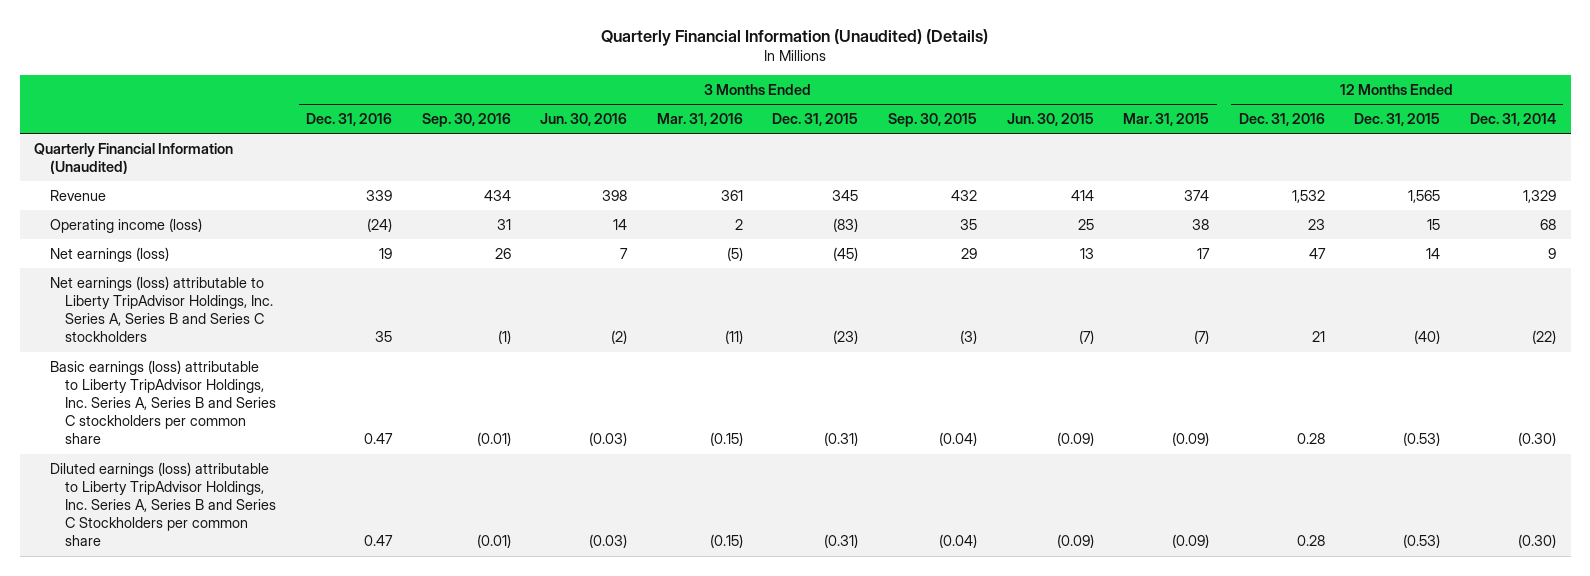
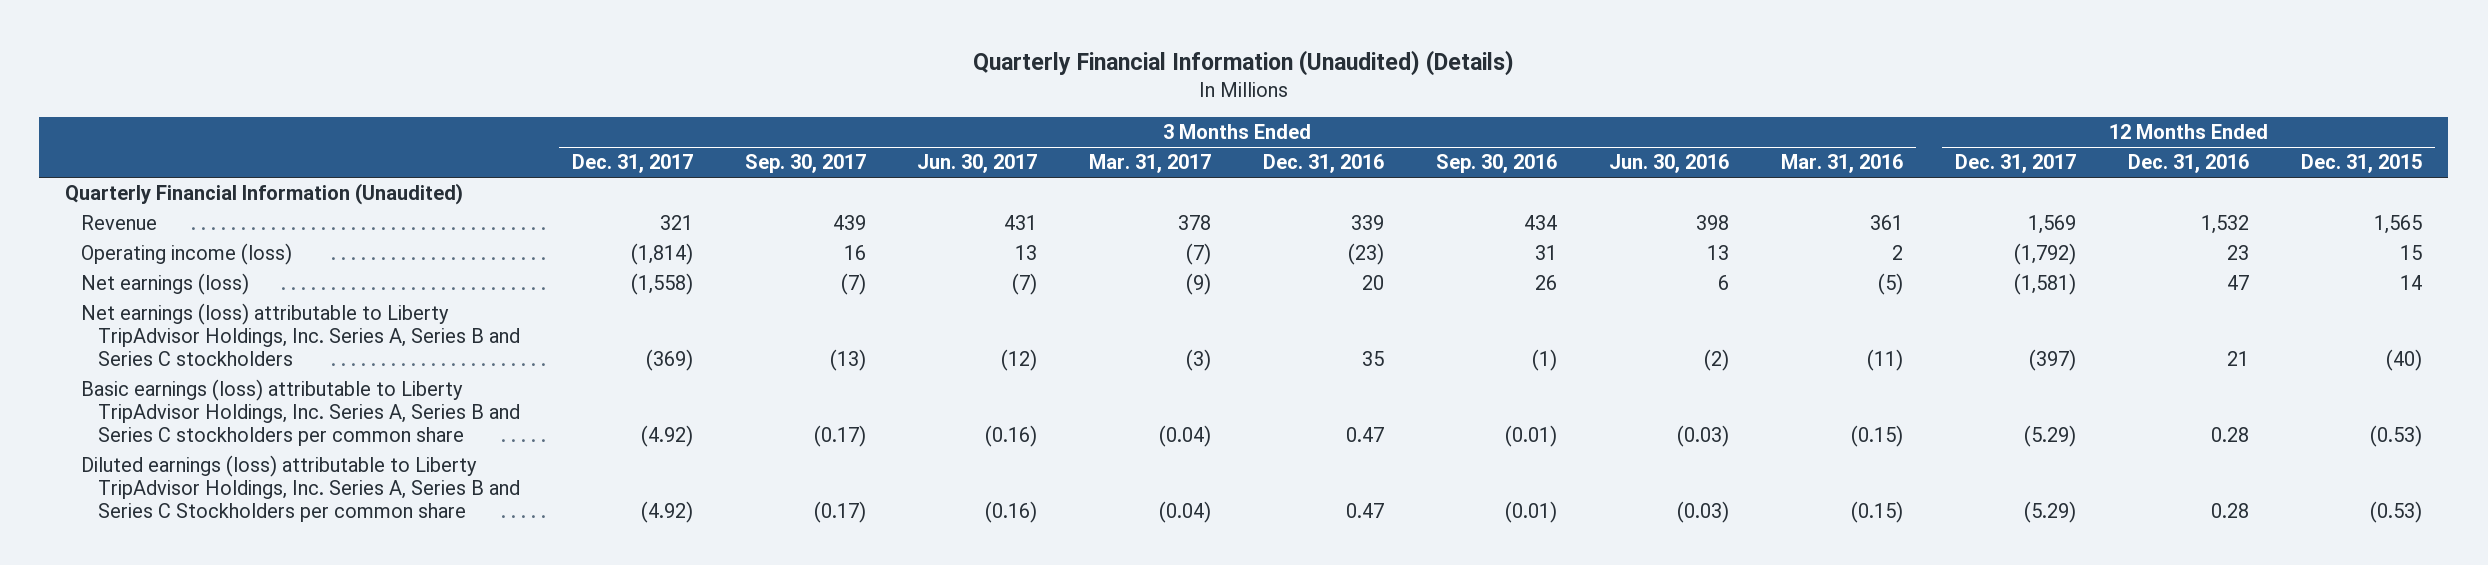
[772,113,859,127] Dec. 31, 2015 -> none
[887,113,977,128] Sep. 30, 2015 -> none
[1006,113,1094,127] Jun. 30, 2015 -> none
[1123,113,1210,127] Mar. 31, 2015 -> none
[1470,113,1557,127] Dec. 31, 2014 -> none
none -> [571,154,693,174] Dec. 31, 2017
none -> [744,154,866,174] Sep. 30, 2017
none -> [917,154,1038,174] Jun. 30, 2017
none -> [1089,154,1212,174] Mar. 31, 2017
none -> [1955,154,2077,174] Dec. 31, 2017
[366,217,392,232] (24) -> [1348,243,1385,266] (23)
[613,218,628,230] 14 -> [1707,245,1730,261] 13
[378,247,392,259] 19 -> [1362,275,1385,291] 20
[620,247,629,259] 7 -> [1718,275,1730,291] 6

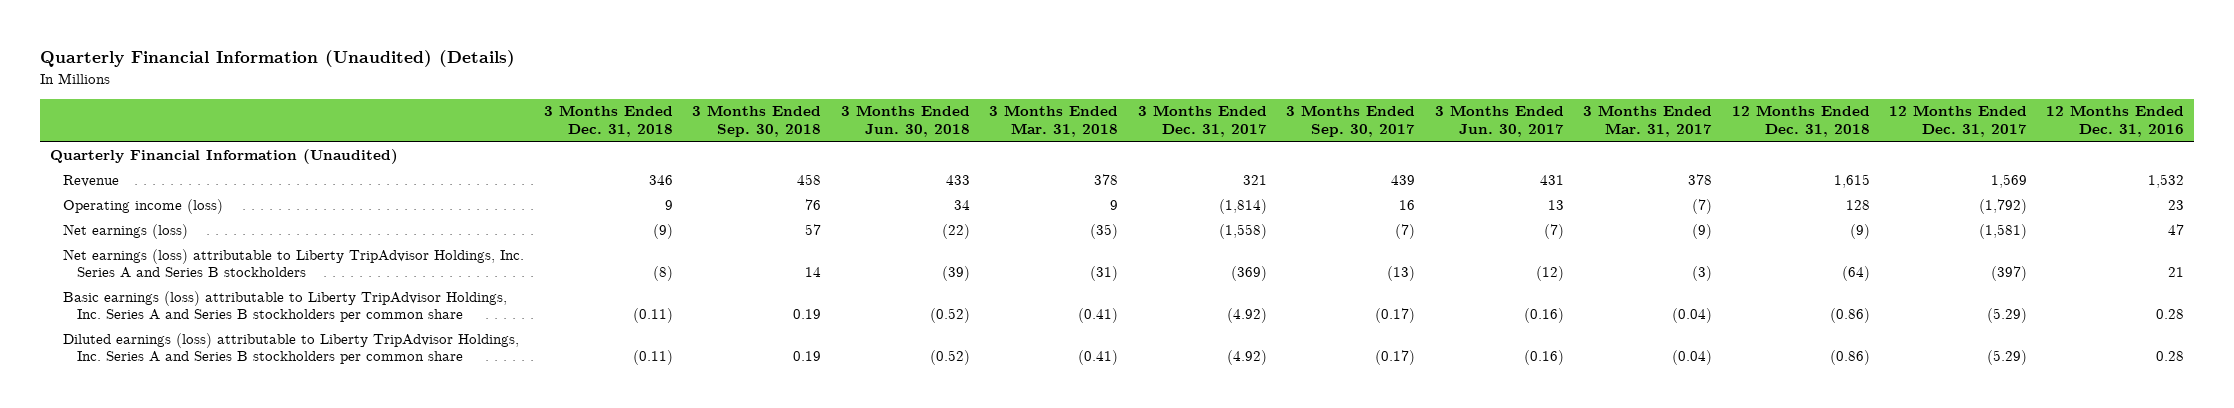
[1263,154,1385,174] Dec. 31, 2016 -> none
[1436,154,1558,174] Sep. 30, 2016 -> none
[1609,154,1730,174] Jun. 30, 2016 -> none
[1781,154,1904,174] Mar. 31, 2016 -> none
[2301,154,2423,174] Dec. 31, 2015 -> none
none -> [543,105,673,137] 3 Months Ended Dec. 31, 2018
none -> [692,105,822,137] 3 Months Ended Sep. 30, 2018
none -> [840,105,970,137] 3 Months Ended Jun. 30, 2018
none -> [989,105,1119,137] 3 Months Ended Mar. 31, 2018
none -> [1731,105,1870,137] 12 Months Ended Dec. 31, 2018
[81,303,520,367] Net earnings (loss) attributable to Liberty TripAdvisor Holdings, Inc. Series A, Series B and Series C stockholders -> [63,248,525,279] Net earnings (loss) attributable to Liberty TripAdvisor Holdings, Inc. Series A and Series B stockholders
[81,379,520,447] Basic earnings (loss) attributable to Liberty TripAdvisor Holdings, Inc. Series A, Series B and Series C stockholders per common share -> [63,290,508,323] Basic earnings (loss) attributable to Liberty TripAdvisor Holdings, Inc. Series A and Series B stockholders per common share
[81,455,520,523] Diluted earnings (loss) attributable to Liberty TripAdvisor Holdings, Inc. Series A, Series B and Series C Stockholders per common share -> [63,332,520,365] Diluted earnings (loss) attributable to Liberty TripAdvisor Holdings, Inc. Series A and Series B stockholders per common share

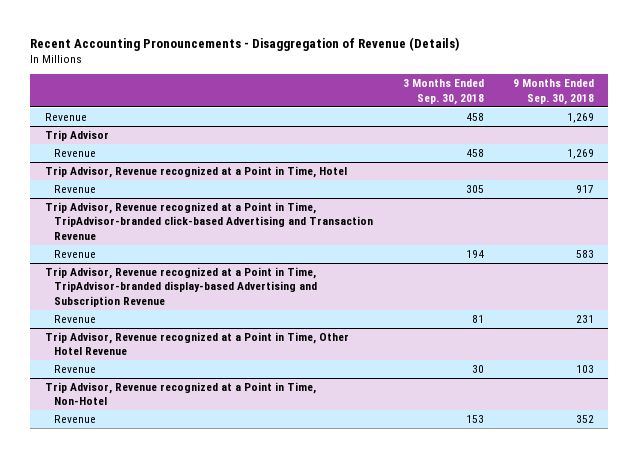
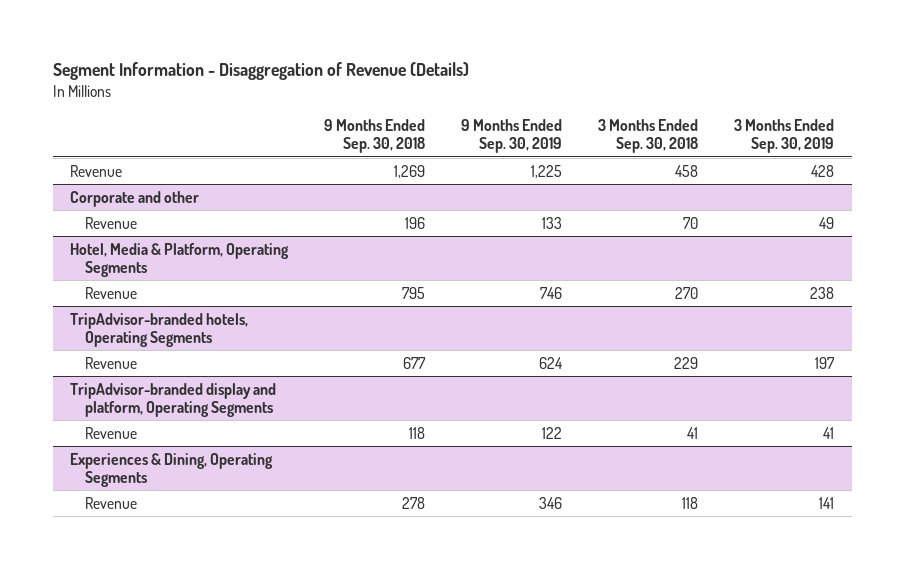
[30,36,460,51] Recent Accounting Pronouncements - Disaggregation of Revenue (Details) -> [52,62,469,81] Segment Information - Disaggregation of Revenue (Details)
none -> [461,119,563,154] 9 Months Ended Sep. 30, 2019
none -> [733,119,834,154] 3 Months Ended Sep. 30, 2019
[44,129,109,141] Trip Advisor -> none
[44,165,347,178] Trip Advisor, Revenue recognized at a Point in Time, Hotel -> none
[44,201,374,240] Trip Advisor, Revenue recognized at a Point in Time, TripAdvisor-branded click-based Advertising and Transaction Revenue -> none
[44,266,318,307] Trip Advisor, Revenue recognized at a Point in Time, TripAdvisor-branded display-based Advertising and Subscription Revenue -> none
[44,331,349,356] Trip Advisor, Revenue recognized at a Point in Time, Other Hotel Revenue -> none
[44,381,316,406] Trip Advisor, Revenue recognized at a Point in Time, Non-Hotel -> none
[54,414,97,423] Revenue -> none
none -> [70,190,200,207] Corporate and other
[465,148,484,157] 458 -> [682,216,698,229] 70
[566,148,594,159] 1,269 -> [405,216,426,229] 196
none -> [70,242,290,277] Hotel, Media & Platform, Operating Segments
[465,184,484,193] 305 -> [674,286,698,299] 270
[575,184,594,193] 917 -> [402,286,426,299] 795
none -> [70,312,249,347] TripAdvisor-branded hotels, Operating Segments
[465,249,484,258] 194 -> [673,356,698,369] 229
[575,249,594,258] 583 -> [403,356,427,369] 677
none -> [70,382,277,417] TripAdvisor-branded display and platform, Operating Segments
[471,314,484,323] 81 -> [686,426,698,439] 41
[575,314,594,323] 231 -> [409,426,426,439] 118
none -> [70,452,274,487] Experiences & Dining, Operating Segments
[471,364,484,373] 30 -> [681,496,698,509] 118
[575,364,594,373] 103 -> [402,496,426,509] 278

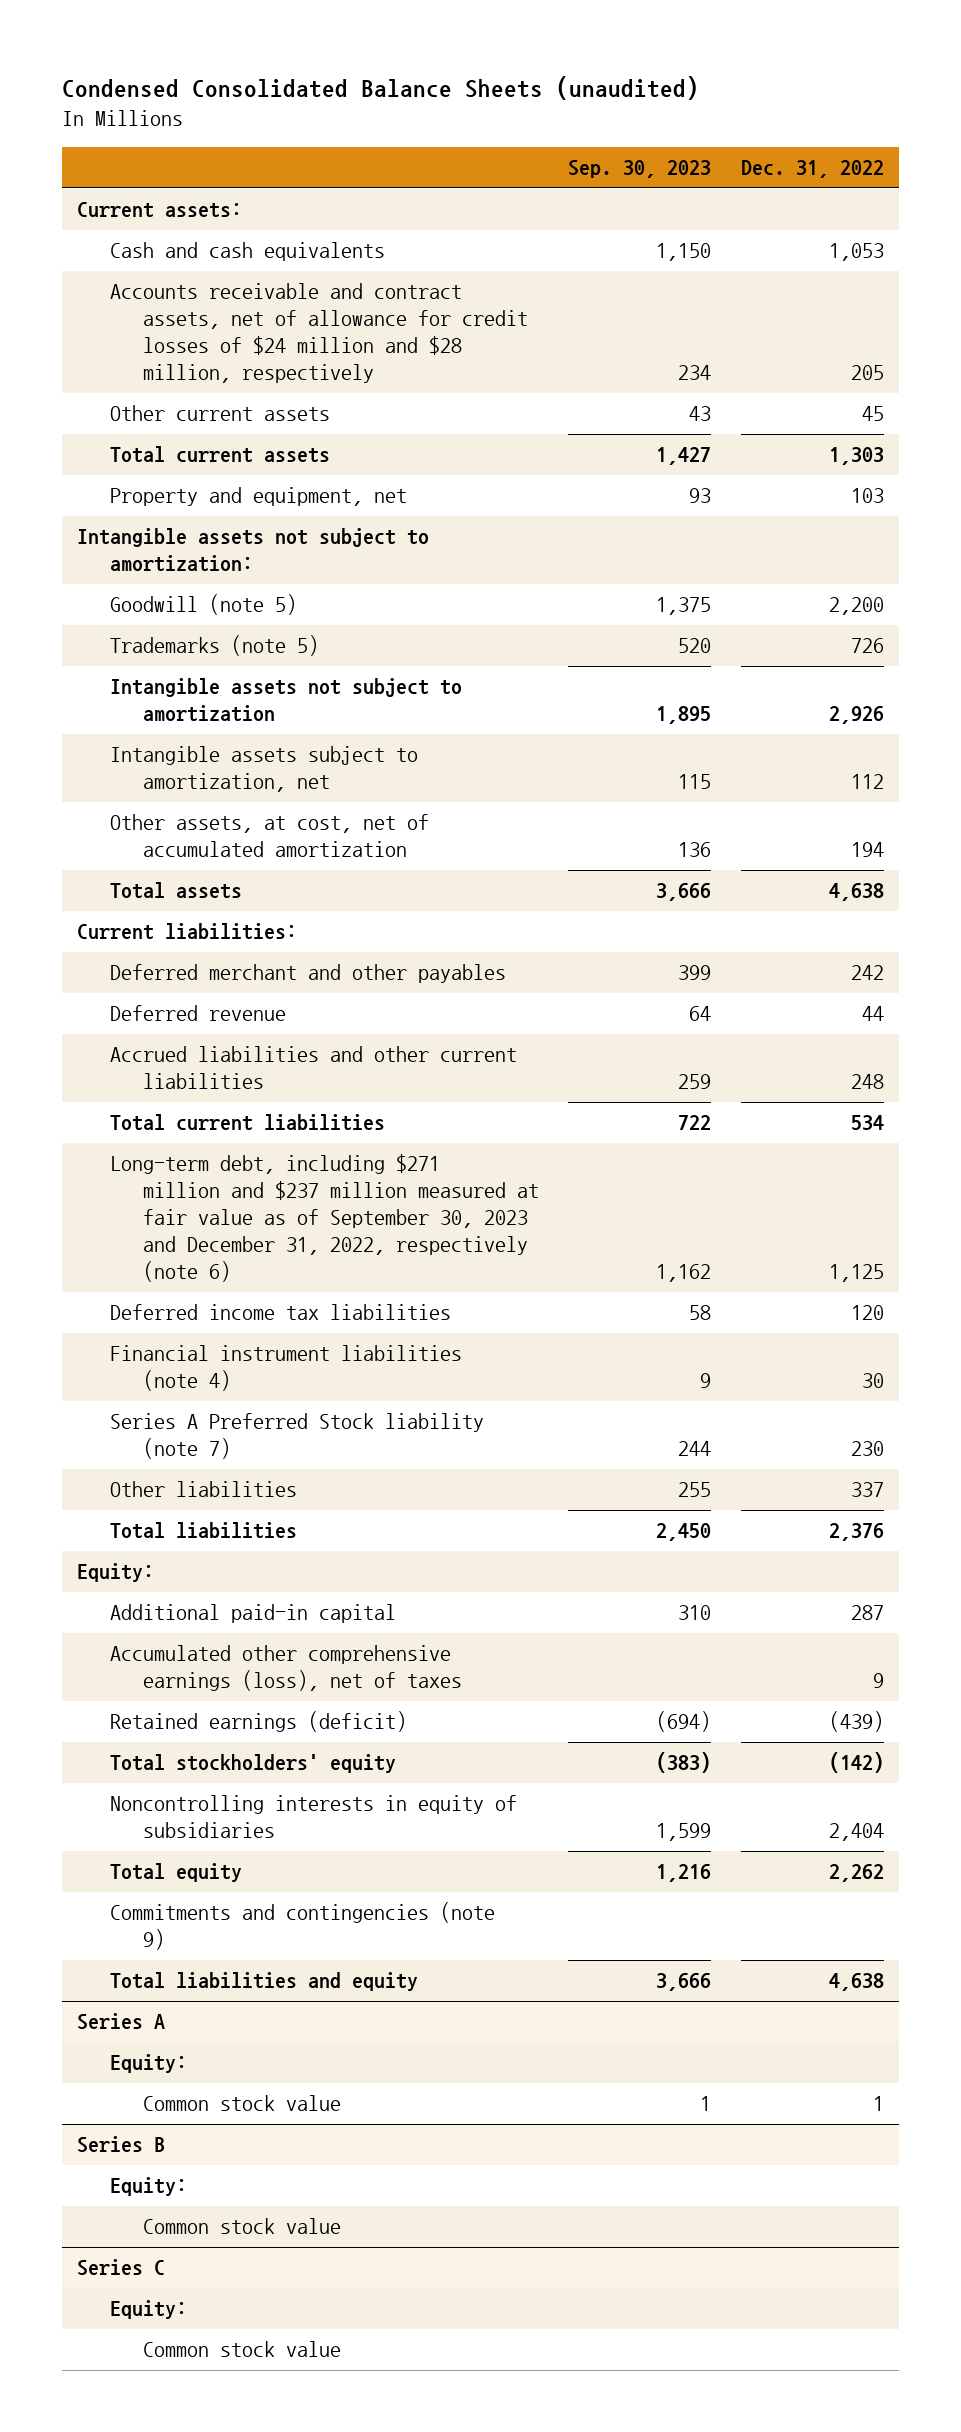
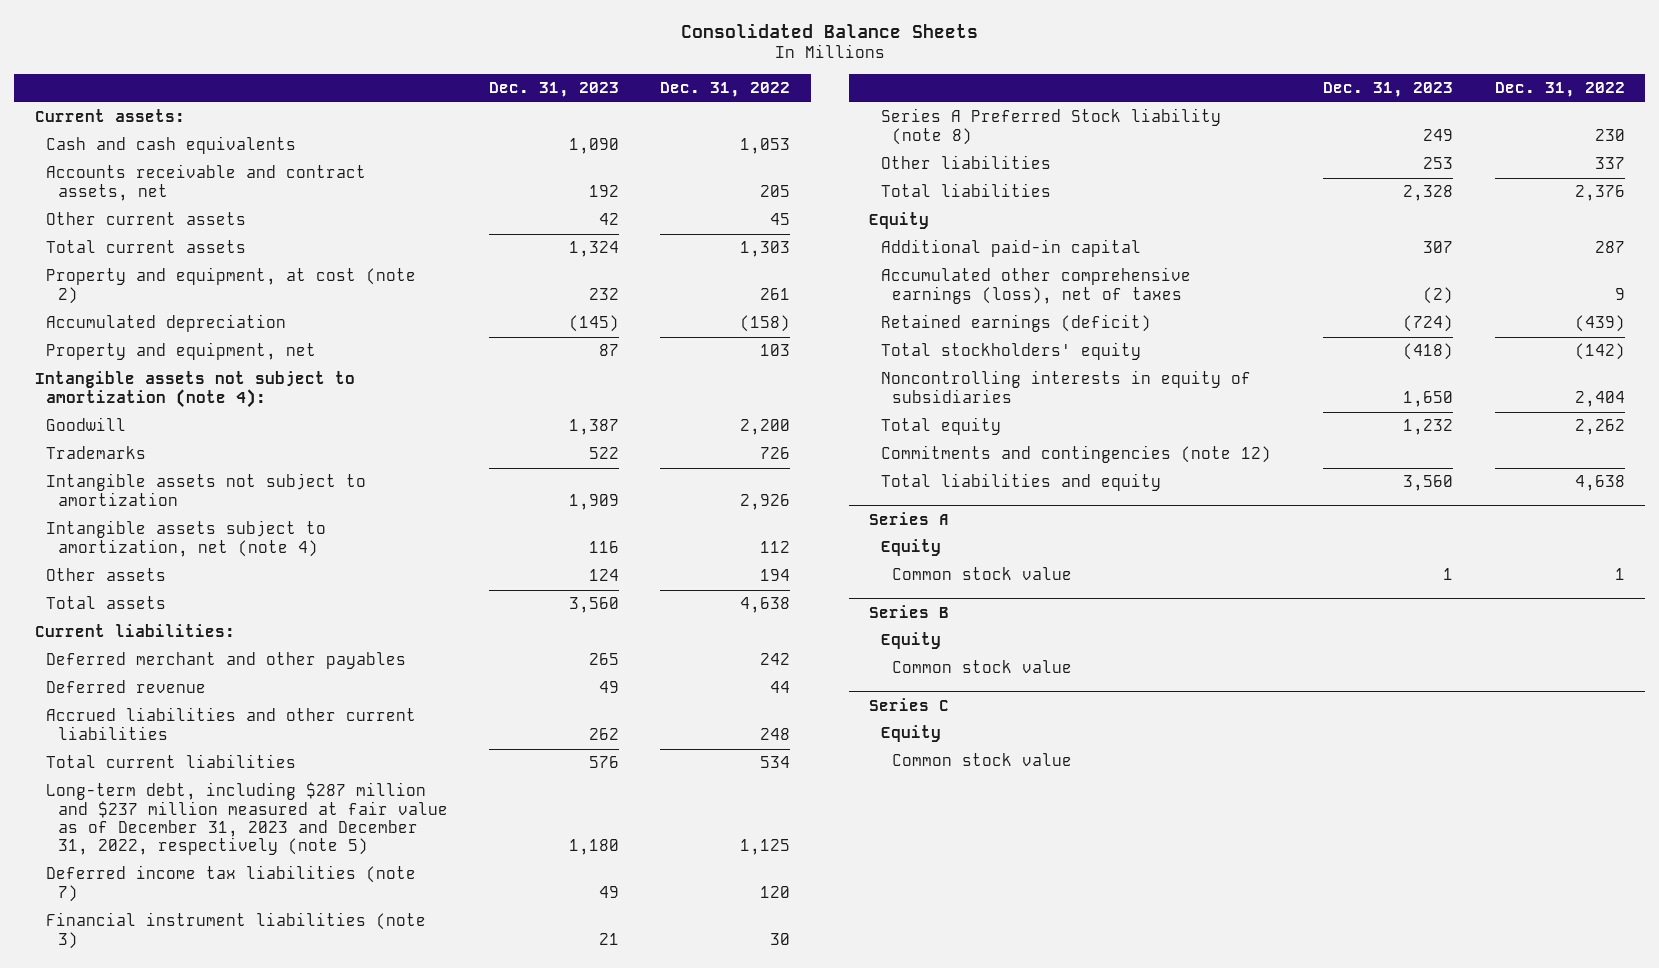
[62,76,700,101] Condensed Consolidated Balance Sheets (unaudited) -> [680,22,978,38] Consolidated Balance Sheets
[568,160,712,179] Sep. 30, 2023 -> none
none -> [488,82,619,98] Dec. 31, 2023
[109,283,528,384] Accounts receivable and contract assets, net of allowance for credit losses of $24 million and $28 million, respectively -> [46,164,367,201] Accounts receivable and contract assets, net
none -> [46,267,417,304] Property and equipment, at cost (note 2)
none -> [46,314,287,333] Accumulated depreciation
[77,528,430,573] Intangible assets not subject to amortization: -> [34,371,355,408] Intangible assets not subject to amortization (note 4):
[109,594,297,616] Goodwill (note 5) -> [46,417,127,432] Goodwill
[109,635,319,657] Trademarks (note 5) -> [46,446,147,460] Trademarks
[109,746,418,793] Intangible assets subject to amortization, net -> [46,520,327,557] Intangible assets subject to amortization, net (note 4)
[109,814,429,858] Other assets, at cost, net of accumulated amortization -> [46,568,167,582] Other assets
[109,1154,539,1283] Long-term debt, including $271 million and $237 million measured at fair value as of September 30, 2023 and December 31, 2022, respectively (note 6) -> [46,782,448,856] Long-term debt, including $287 million and $237 million measured at fair value as of December 31, 2023 and December 31, 2022, respectively (note 5)
[109,1304,451,1321] Deferred income tax liabilities -> [46,865,417,902] Deferred income tax liabilities (note 7)
[109,1345,462,1392] Financial instrument liabilities (note 4) -> [46,912,427,949] Financial instrument liabilities (note 3)
[109,1413,484,1460] Series A Preferred Stock liability (note 7) -> [880,108,1221,145] Series A Preferred Stock liability (note 8)
[77,1563,155,1583] Equity: -> [869,212,930,230] Equity
[109,1902,495,1951] Commitments and contingencies (note 9) -> [880,445,1271,464] Commitments and contingencies (note 12)
[109,2054,187,2074] Equity: -> [880,539,941,557] Equity
[109,2177,187,2197] Equity: -> [880,632,941,650] Equity
[109,2300,187,2320] Equity: -> [880,725,941,743] Equity

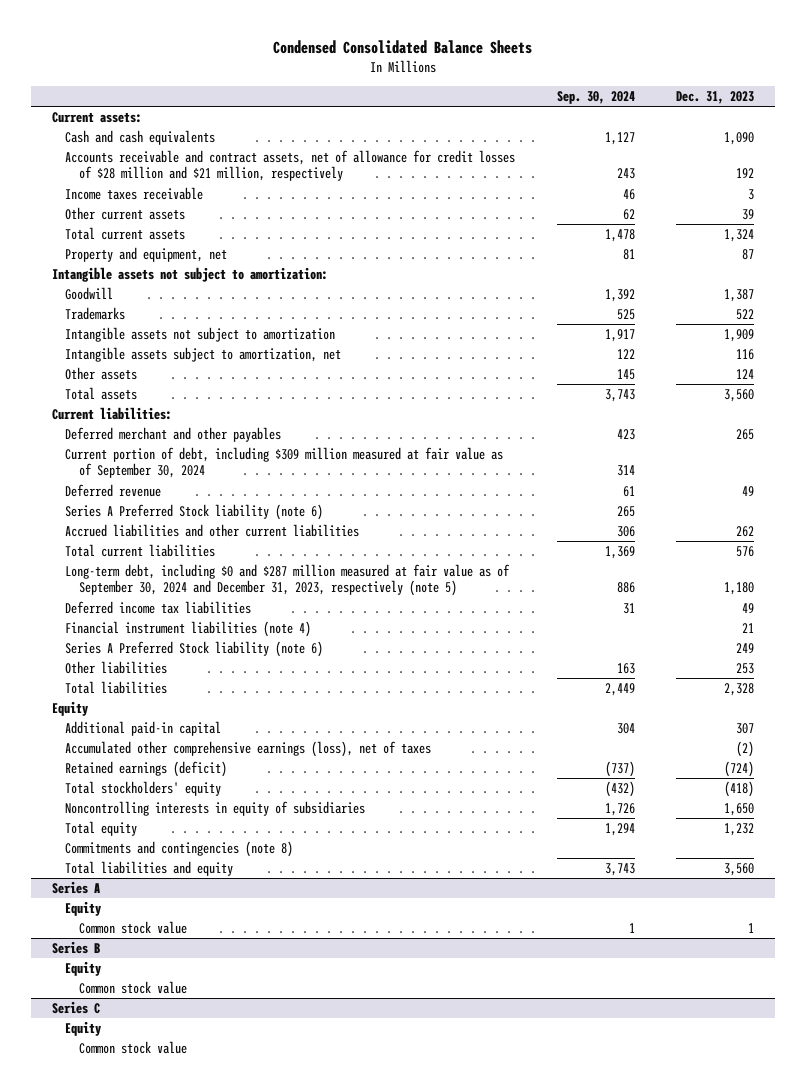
[680,22,978,38] Consolidated Balance Sheets -> [273,39,533,54] Condensed Consolidated Balance Sheets
[659,82,790,98] Dec. 31, 2022 -> none
none -> [556,90,635,104] Sep. 30, 2024
[46,164,367,201] Accounts receivable and contract assets, net -> [65,150,516,182] Accounts receivable and contract assets, net of allowance for credit losses of $28 million and $21 million, respectively
none -> [65,187,204,201] Income taxes receivable
[598,213,619,226] 42 -> [742,209,755,221] 39
[46,267,417,304] Property and equipment, at cost (note 2) -> none
[46,314,287,333] Accumulated depreciation -> none
[34,371,355,408] Intangible assets not subject to amortization (note 4): -> [51,267,328,283] Intangible assets not subject to amortization:
[46,520,327,557] Intangible assets subject to amortization, net (note 4) -> [65,347,342,363] Intangible assets subject to amortization, net
none -> [65,447,504,479] Current portion of debt, including $309 million measured at fair value as of September 30, 2024
none -> [65,504,324,521] Series A Preferred Stock liability (note 6)
[46,782,448,856] Long-term debt, including $287 million and $237 million measured at fair value as of December 31, 2023 and December 31, 2022, respectively (note 5) -> [65,564,511,597] Long-term debt, including $0 and $287 million measured at fair value as of September 30, 2024 and December 31, 2023, respectively (note 5)
[46,865,417,902] Deferred income tax liabilities (note 7) -> [65,601,252,615] Deferred income tax liabilities
[46,912,427,949] Financial instrument liabilities (note 3) -> [65,621,312,638] Financial instrument liabilities (note 4)
[880,108,1221,145] Series A Preferred Stock liability (note 8) -> [65,641,324,658] Series A Preferred Stock liability (note 6)
[880,445,1271,464] Commitments and contingencies (note 12) -> [65,841,294,858] Commitments and contingencies (note 8)

